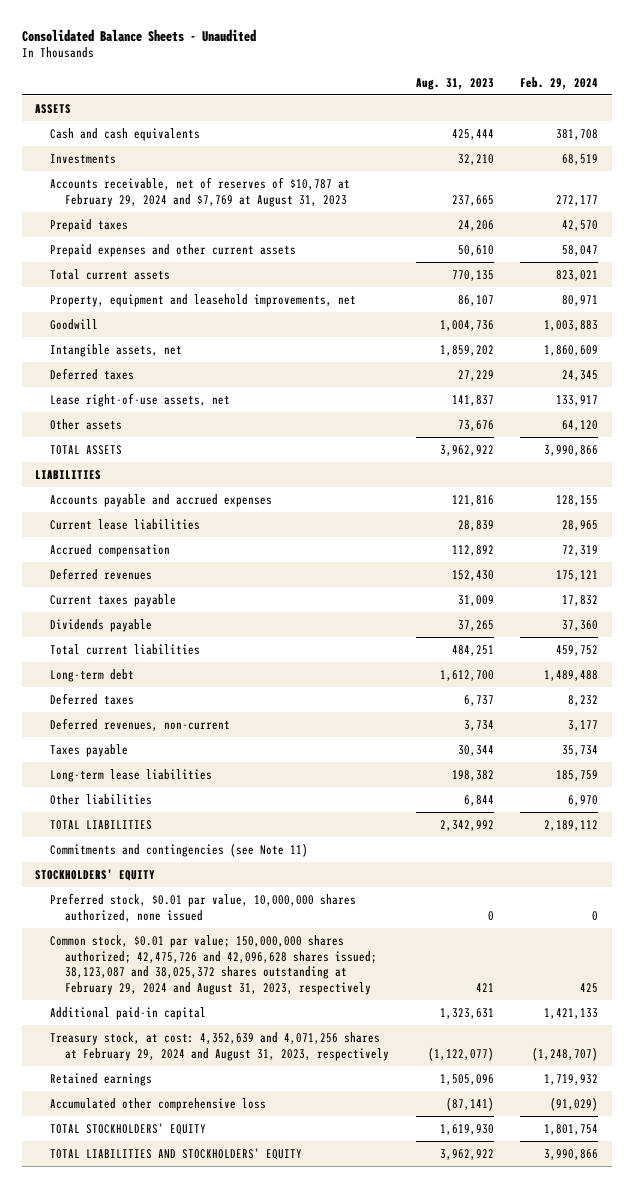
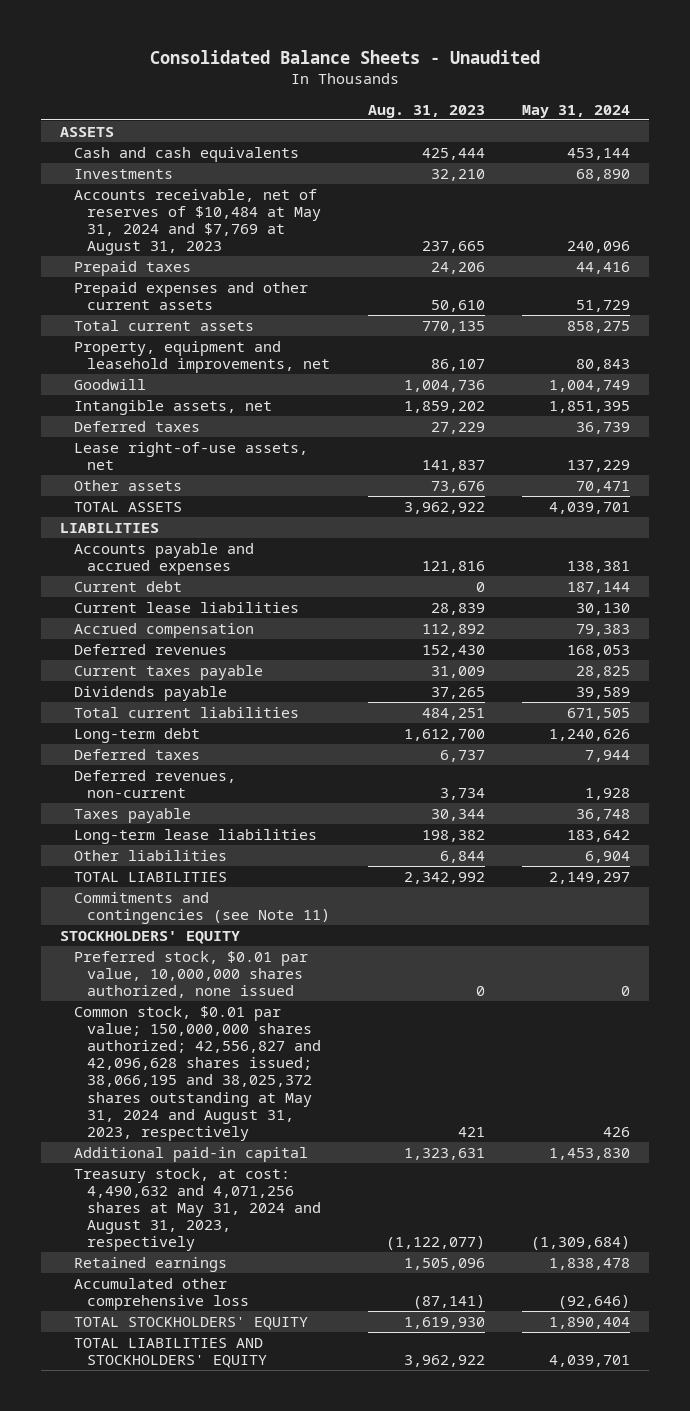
[520,76,599,90] Feb. 29, 2024 -> none
none -> [522,104,631,118] May 31, 2024
[50,176,351,207] Accounts receivable, net of reserves of $10,787 at February 29, 2024 and $7,769 at August 31, 2023 -> [73,188,322,256] Accounts receivable, net of reserves of $10,484 at May 31, 2024 and $7,769 at August 31, 2023
none -> [73,580,182,592] Current debt
[50,934,378,996] Common stock, $0.01 par value; 150,000,000 shares authorized; 42,475,726 and 42,096,628 shares issued; 38,123,087 and 38,025,372 shares outstanding at February 29, 2024 and August 31, 2023, respectively -> [73,1005,322,1141] Common stock, $0.01 par value; 150,000,000 shares authorized; 42,556,827 and 42,096,628 shares issued; 38,066,195 and 38,025,372 shares outstanding at May 31, 2024 and August 31, 2023, respectively
[50,1031,390,1061] Treasury stock, at cost: 4,352,639 and 4,071,256 shares at February 29, 2024 and August 31, 2023, respectively -> [73,1167,322,1252] Treasury stock, at cost: 4,490,632 and 4,071,256 shares at May 31, 2024 and August 31, 2023, respectively

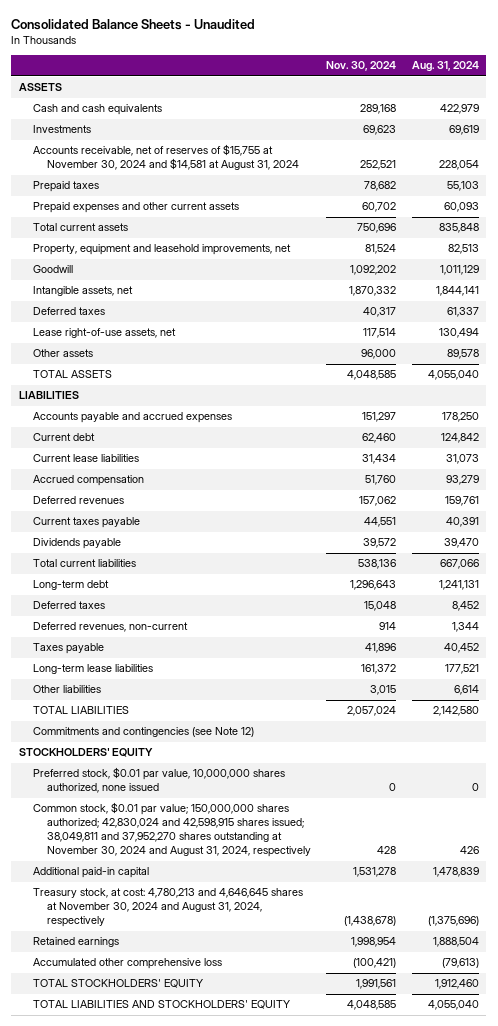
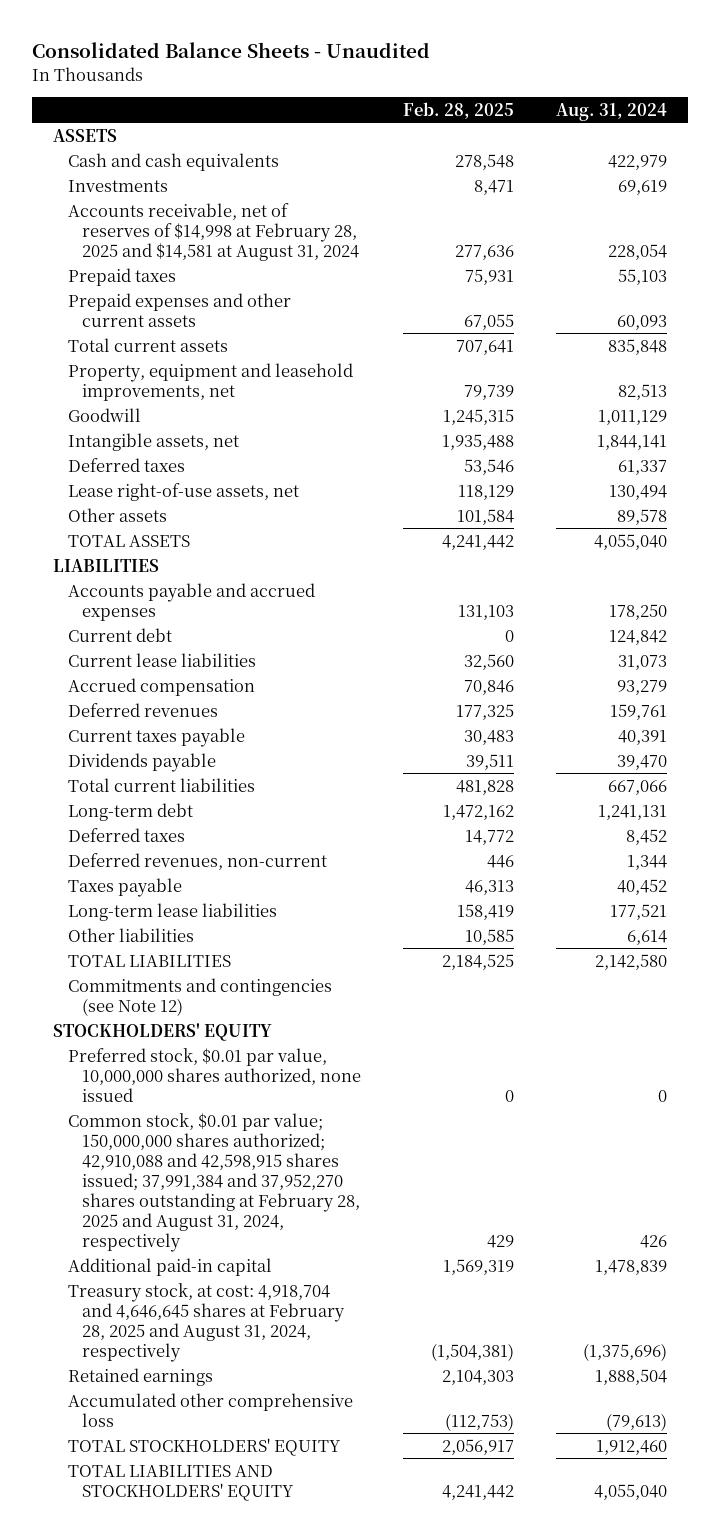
[326,61,397,72] Nov. 30, 2024 -> none
none -> [403,101,515,119] Feb. 28, 2025
[32,144,299,171] Accounts receivable, net of reserves of $15,755 at November 30, 2024 and $14,581 at August 31, 2024 -> [67,202,359,261] Accounts receivable, net of reserves of $14,998 at February 28, 2025 and $14,581 at August 31, 2024
[32,802,311,858] Common stock, $0.01 par value; 150,000,000 shares authorized; 42,830,024 and 42,598,915 shares issued; 38,049,811 and 37,952,270 shares outstanding at November 30, 2024 and August 31, 2024, respectively -> [67,1112,360,1252] Common stock, $0.01 par value; 150,000,000 shares authorized; 42,910,088 and 42,598,915 shares issued; 37,991,384 and 37,952,270 shares outstanding at February 28, 2025 and August 31, 2024, respectively
[32,888,303,928] Treasury stock, at cost: 4,780,213 and 4,646,645 shares at November 30, 2024 and August 31, 2024, respectively -> [67,1282,345,1362] Treasury stock, at cost: 4,918,704 and 4,646,645 shares at February 28, 2025 and August 31, 2024, respectively

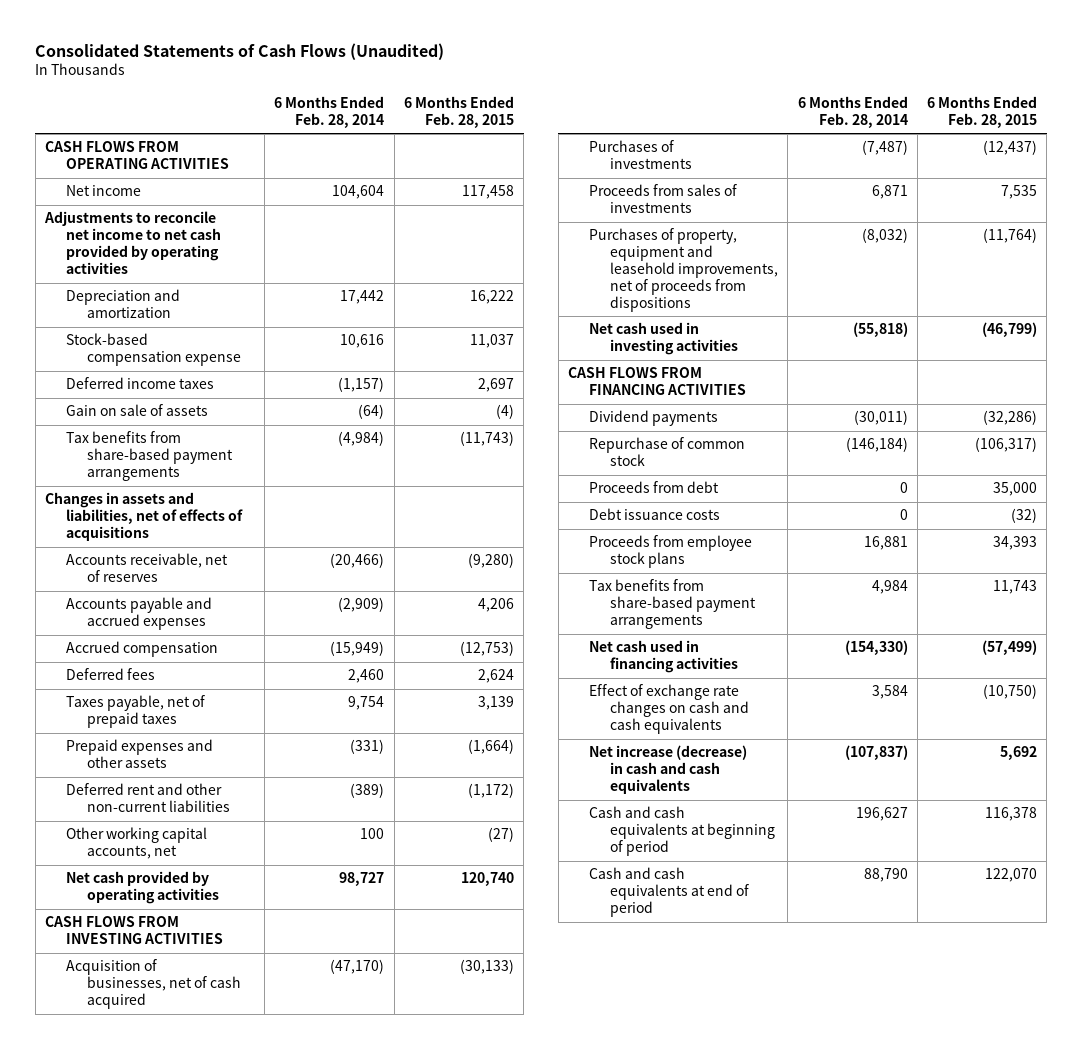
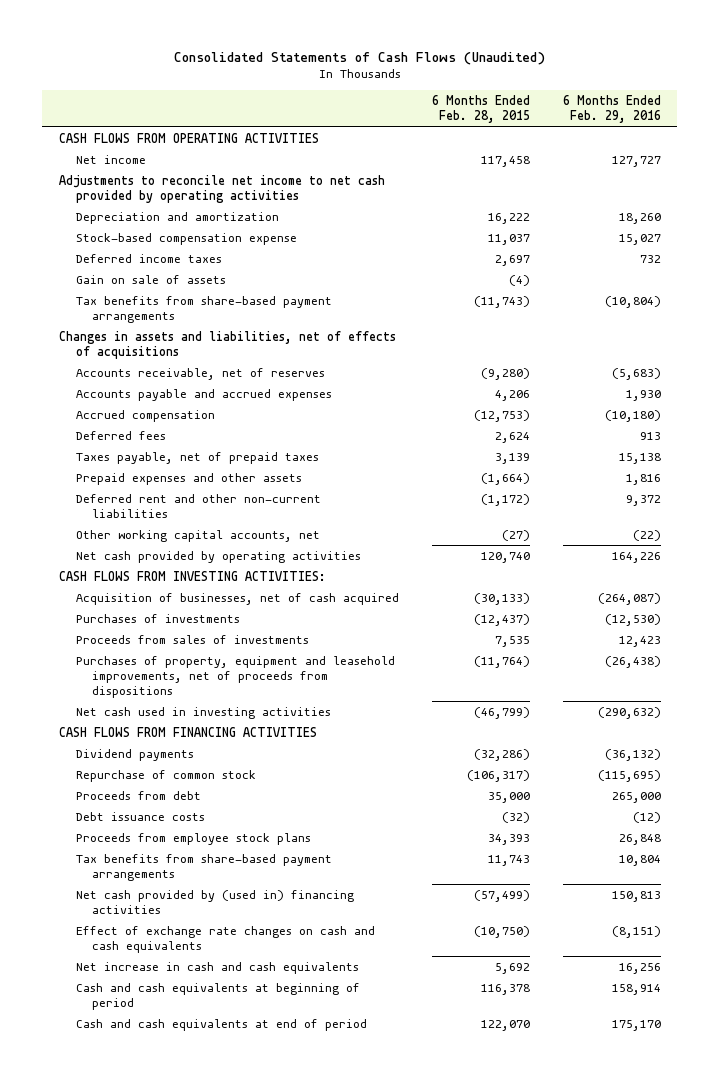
[274,95,385,128] 6 Months Ended Feb. 28, 2014 -> none
none -> [562,95,661,124] 6 Months Ended Feb. 29, 2016
[44,916,223,945] CASH FLOWS FROM INVESTING ACTIVITIES -> [58,570,326,581] CASH FLOWS FROM INVESTING ACTIVITIES:
[589,640,739,674] Net cash used in financing activities -> [75,889,354,914] Net cash provided by (used in) financing activities
[589,745,748,795] Net increase (decrease) in cash and cash equivalents -> [75,961,359,974] Net increase in cash and cash equivalents

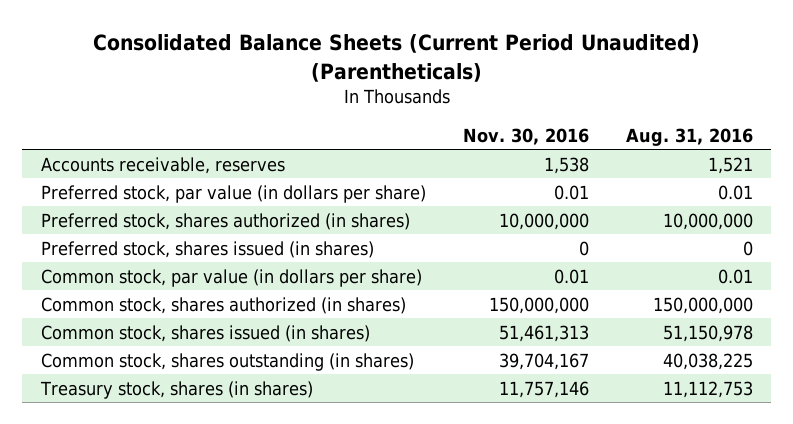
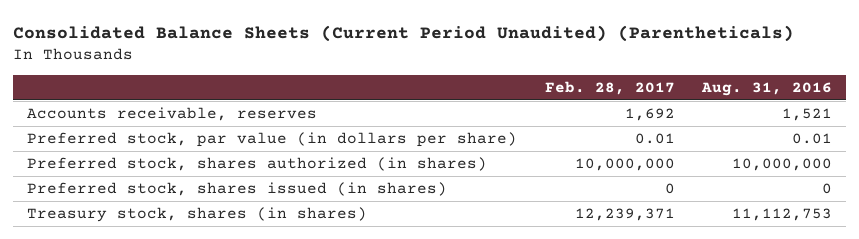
[462,128,589,146] Nov. 30, 2016 -> none
none -> [544,81,675,96] Feb. 28, 2017
[40,268,422,287] Common stock, par value (in dollars per share) -> none
[40,296,406,314] Common stock, shares authorized (in shares) -> none
[40,324,370,342] Common stock, shares issued (in shares) -> none
[40,352,414,371] Common stock, shares outstanding (in shares) -> none

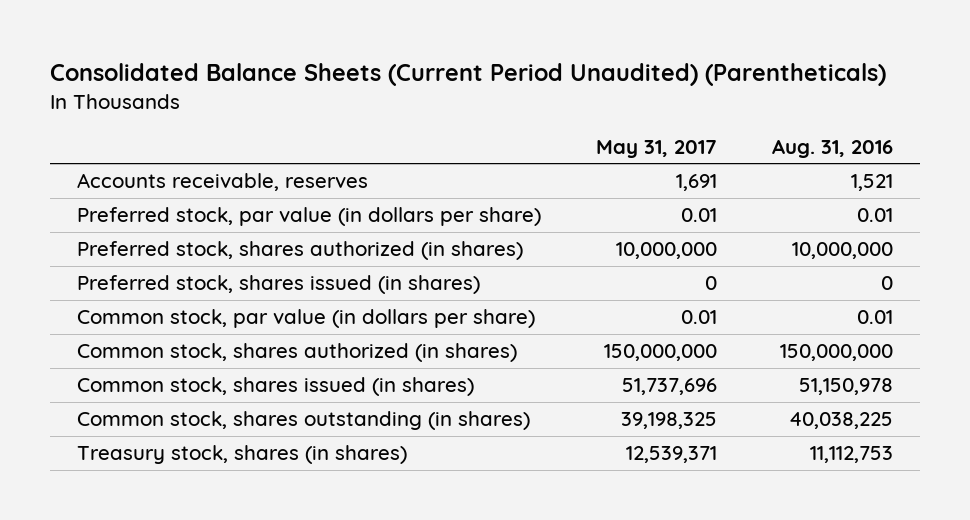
[544,81,675,96] Feb. 28, 2017 -> none
none -> [595,139,717,158] May 31, 2017
none -> [77,309,536,329] Common stock, par value (in dollars per share)
none -> [77,343,518,363] Common stock, shares authorized (in shares)
none -> [77,377,475,397] Common stock, shares issued (in shares)
none -> [77,411,531,431] Common stock, shares outstanding (in shares)

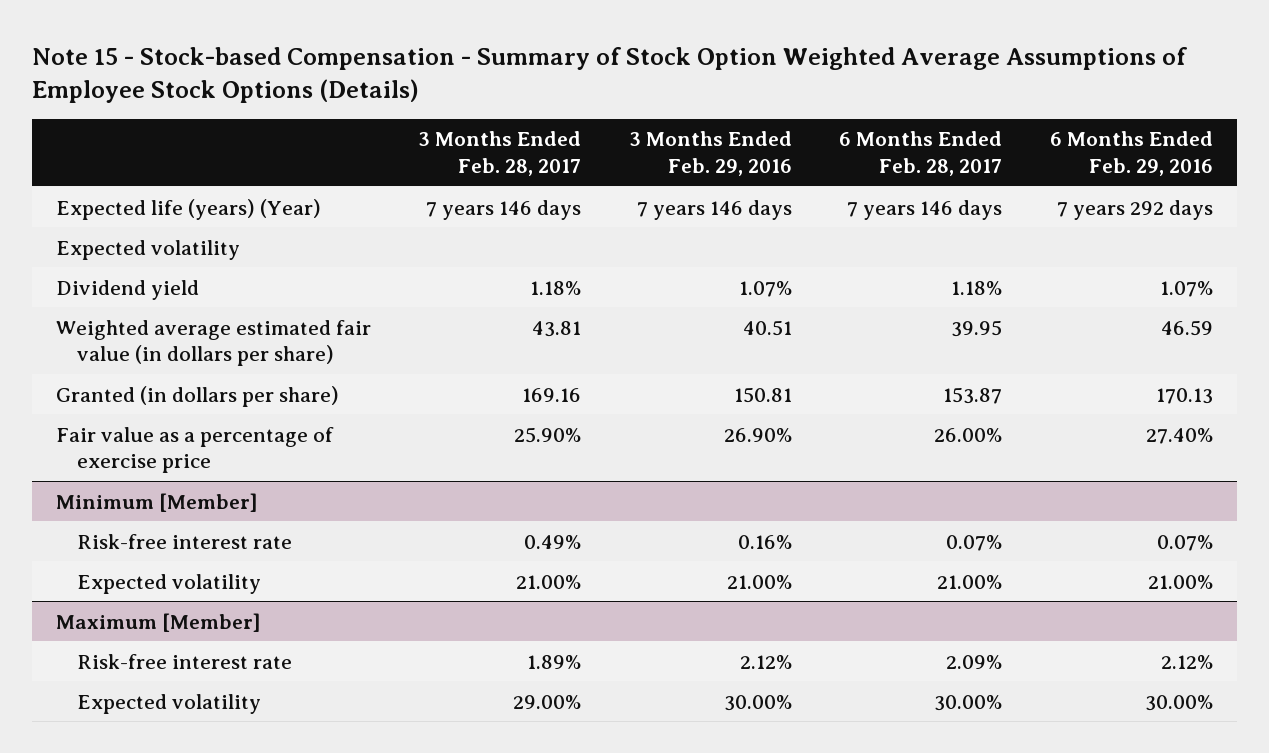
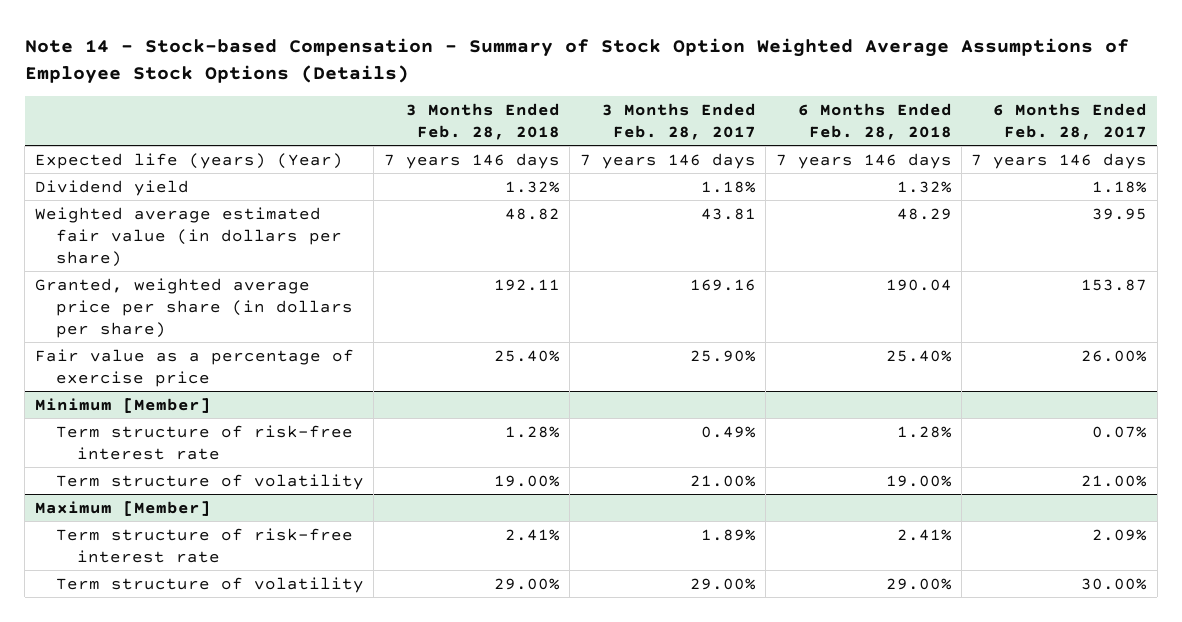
[31,46,1187,103] Note 15 - Stock-based Compensation - Summary of Stock Option Weighted Average Assumptions of Employee Stock Options (Details) -> [24,37,1129,84] Note 14 - Stock-based Compensation - Summary of Stock Option Weighted Average Assumptions of Employee Stock Options (Details)
[628,131,792,176] 3 Months Ended Feb. 29, 2016 -> none
[1050,131,1214,176] 6 Months Ended Feb. 29, 2016 -> none
none -> [405,102,560,140] 3 Months Ended Feb. 28, 2018
none -> [797,102,952,140] 6 Months Ended Feb. 28, 2018
[55,239,240,260] Expected volatility -> none
[55,385,339,407] Granted (in dollars per share) -> [34,277,353,338] Granted, weighted average price per share (in dollars per share)
[77,533,293,549] Risk-free interest rate -> [55,424,353,460] Term structure of risk-free interest rate
[77,573,262,594] Expected volatility -> [55,473,364,490] Term structure of volatility
[77,653,293,669] Risk-free interest rate -> [55,527,353,563] Term structure of risk-free interest rate
[77,693,262,714] Expected volatility -> [55,576,364,593] Term structure of volatility

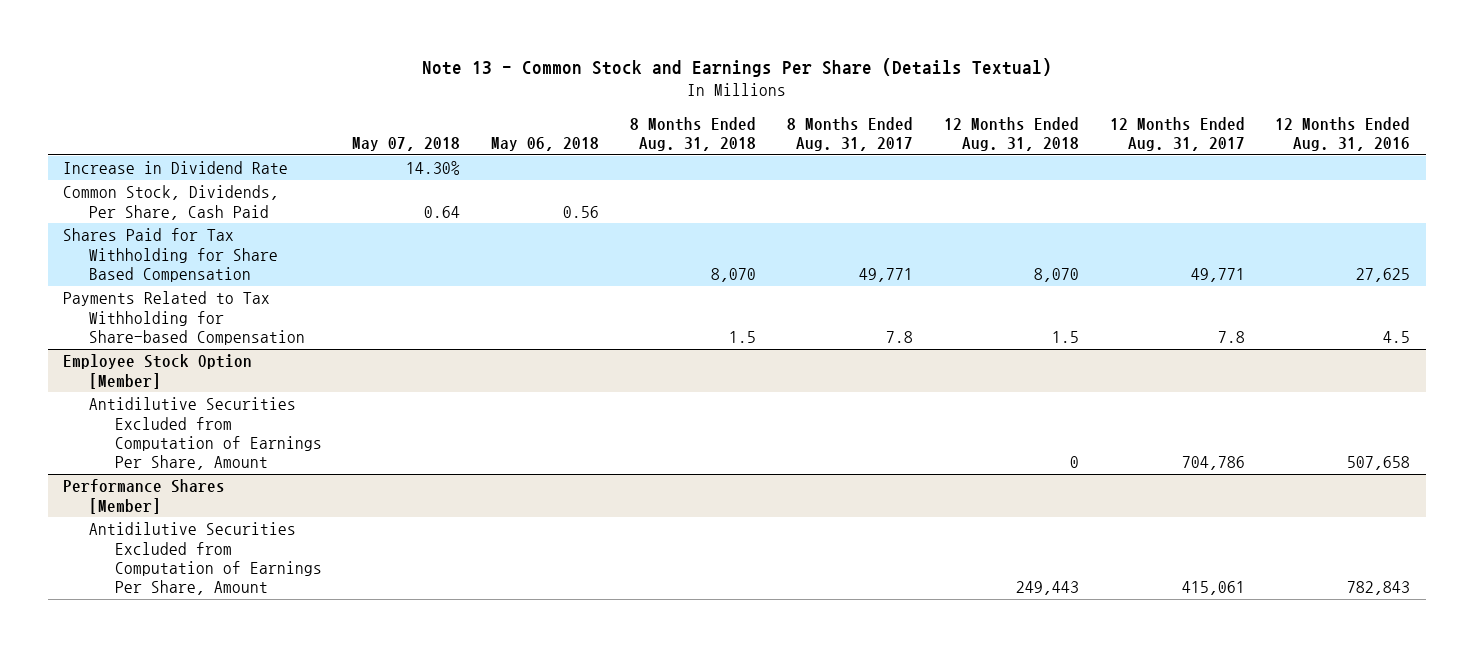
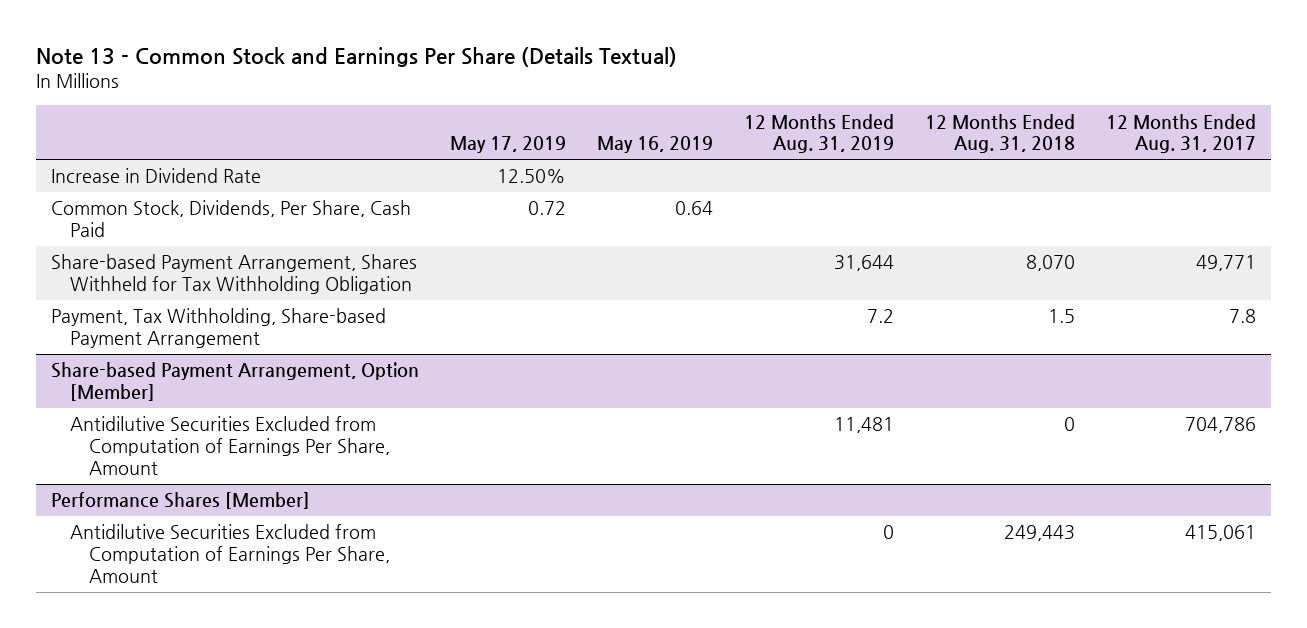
[352,137,461,152] May 07, 2018 -> none
[491,137,600,152] May 06, 2018 -> none
[630,116,757,152] 8 Months Ended Aug. 31, 2018 -> none
[786,116,913,152] 8 Months Ended Aug. 31, 2017 -> none
[1275,116,1411,152] 12 Months Ended Aug. 31, 2016 -> none
none -> [450,136,567,154] May 17, 2019
none -> [597,136,714,154] May 16, 2019
none -> [743,113,894,154] 12 Months Ended Aug. 31, 2019
[63,228,279,282] Shares Paid for Tax Withholding for Share Based Compensation -> [51,254,418,295] Share-based Payment Arrangement, Shares Withheld for Tax Withholding Obligation
[63,291,306,345] Payments Related to Tax Withholding for Share-based Compensation -> [51,308,387,349] Payment, Tax Withholding, Share-based Payment Arrangement
[63,354,253,389] Employee Stock Option [Member] -> [51,362,420,402] Share-based Payment Arrangement, Option [Member]

